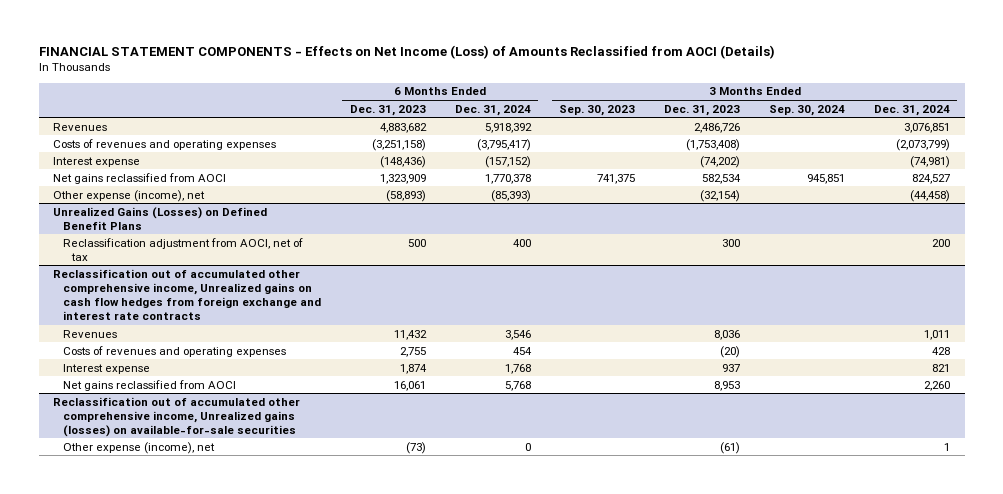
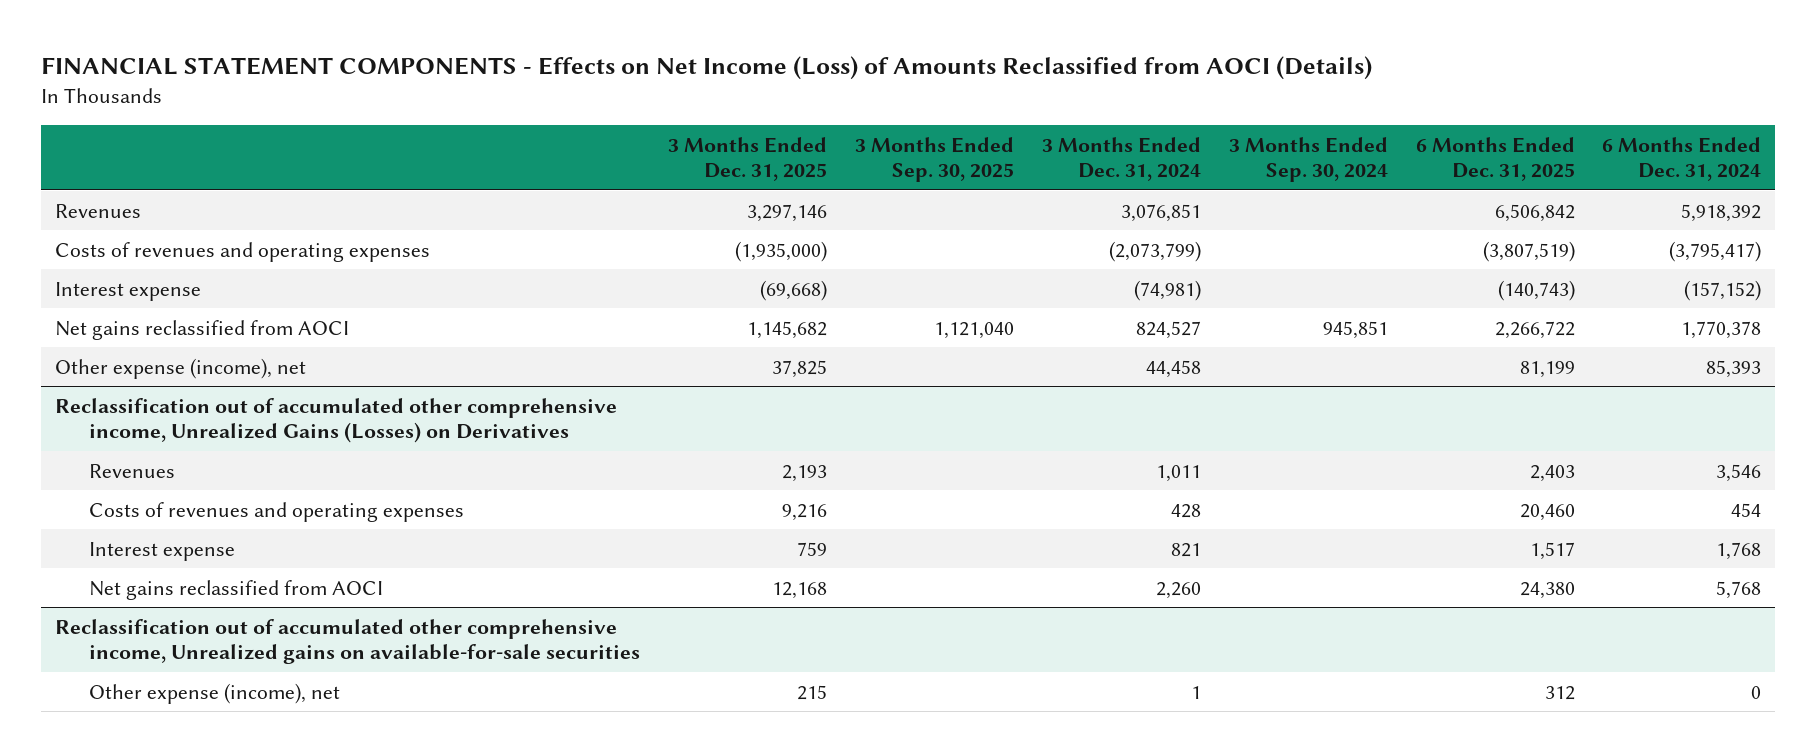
[349,104,426,116] Dec. 31, 2023 -> none
[559,104,636,116] Sep. 30, 2023 -> none
[664,104,741,116] Dec. 31, 2023 -> none
none -> [667,136,827,182] 3 Months Ended Dec. 31, 2025
none -> [854,136,1014,183] 3 Months Ended Sep. 30, 2025
none -> [1415,136,1575,182] 6 Months Ended Dec. 31, 2025
[53,206,268,230] Unrealized Gains (Losses) on Defined Benefit Plans -> none
[62,237,303,261] Reclassification adjustment from AOCI, net of tax -> none
[53,268,321,320] Reclassification out of accumulated other comprehensive income, Unrealized gains on cash flow hedges from foreign exchange and interest rate contracts -> none
[490,189,531,202] (85,393) -> [1706,359,1762,378] 85,393
[910,189,951,202] (44,458) -> [1145,359,1201,378] 44,458
none -> [54,397,617,443] Reclassification out of accumulated other comprehensive income, Unrealized Gains (Losses) on Derivatives
[53,396,301,437] Reclassification out of accumulated other comprehensive income, Unrealized gains (losses) on available-for-sale securities -> [54,618,641,664] Reclassification out of accumulated other comprehensive income, Unrealized gains on available-for-sale securities

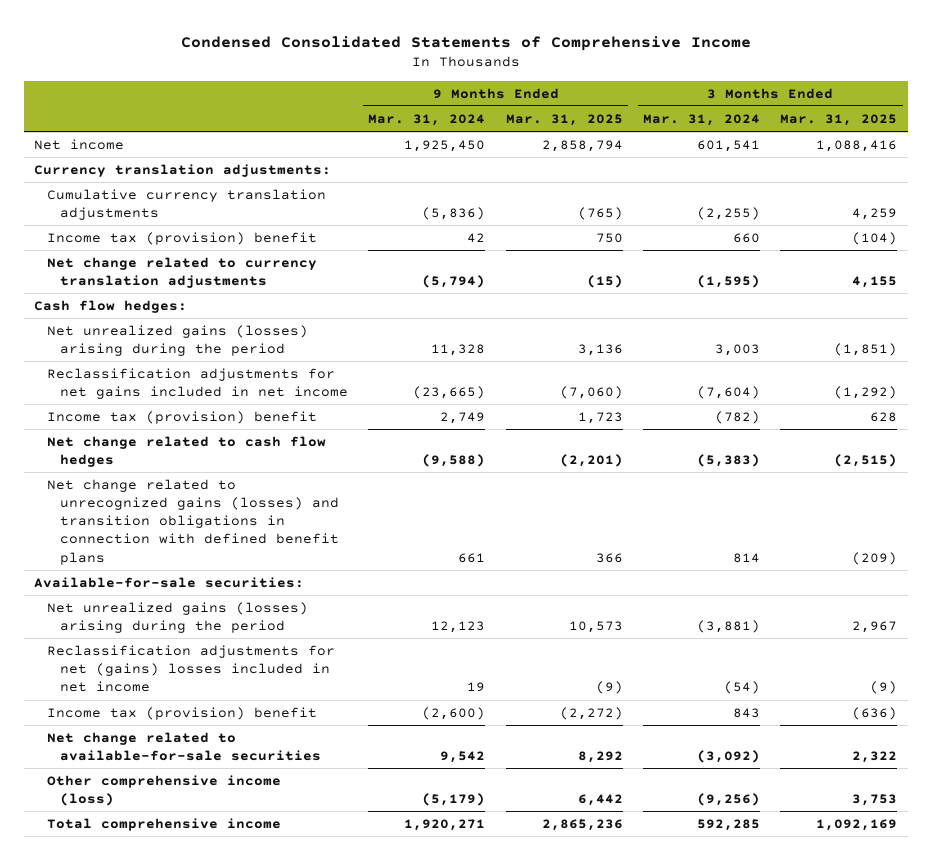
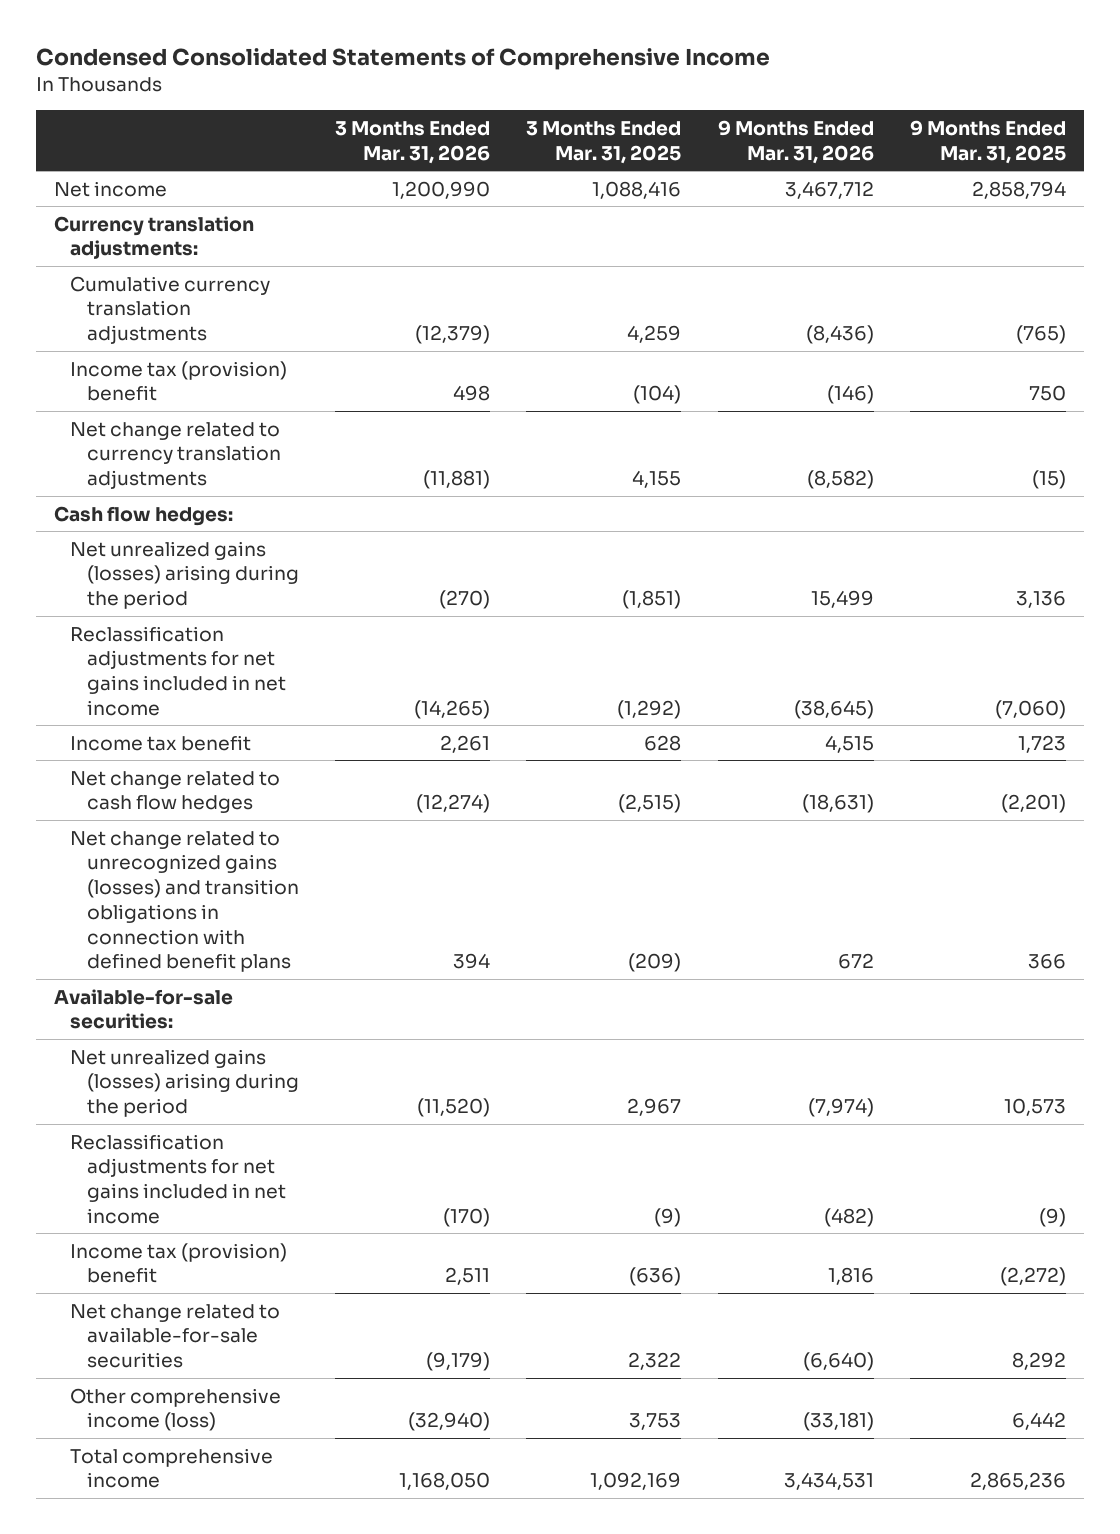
[368,113,486,126] Mar. 31, 2024 -> none
[643,113,761,126] Mar. 31, 2024 -> none
none -> [335,120,491,164] 3 Months Ended Mar. 31, 2026
none -> [717,119,874,164] 9 Months Ended Mar. 31, 2026
[47,410,318,424] Income tax (provision) benefit -> [70,734,252,751] Income tax benefit
[47,644,336,693] Reclassification adjustments for net (gains) losses included in net income -> [70,1133,287,1224] Reclassification adjustments for net gains included in net income

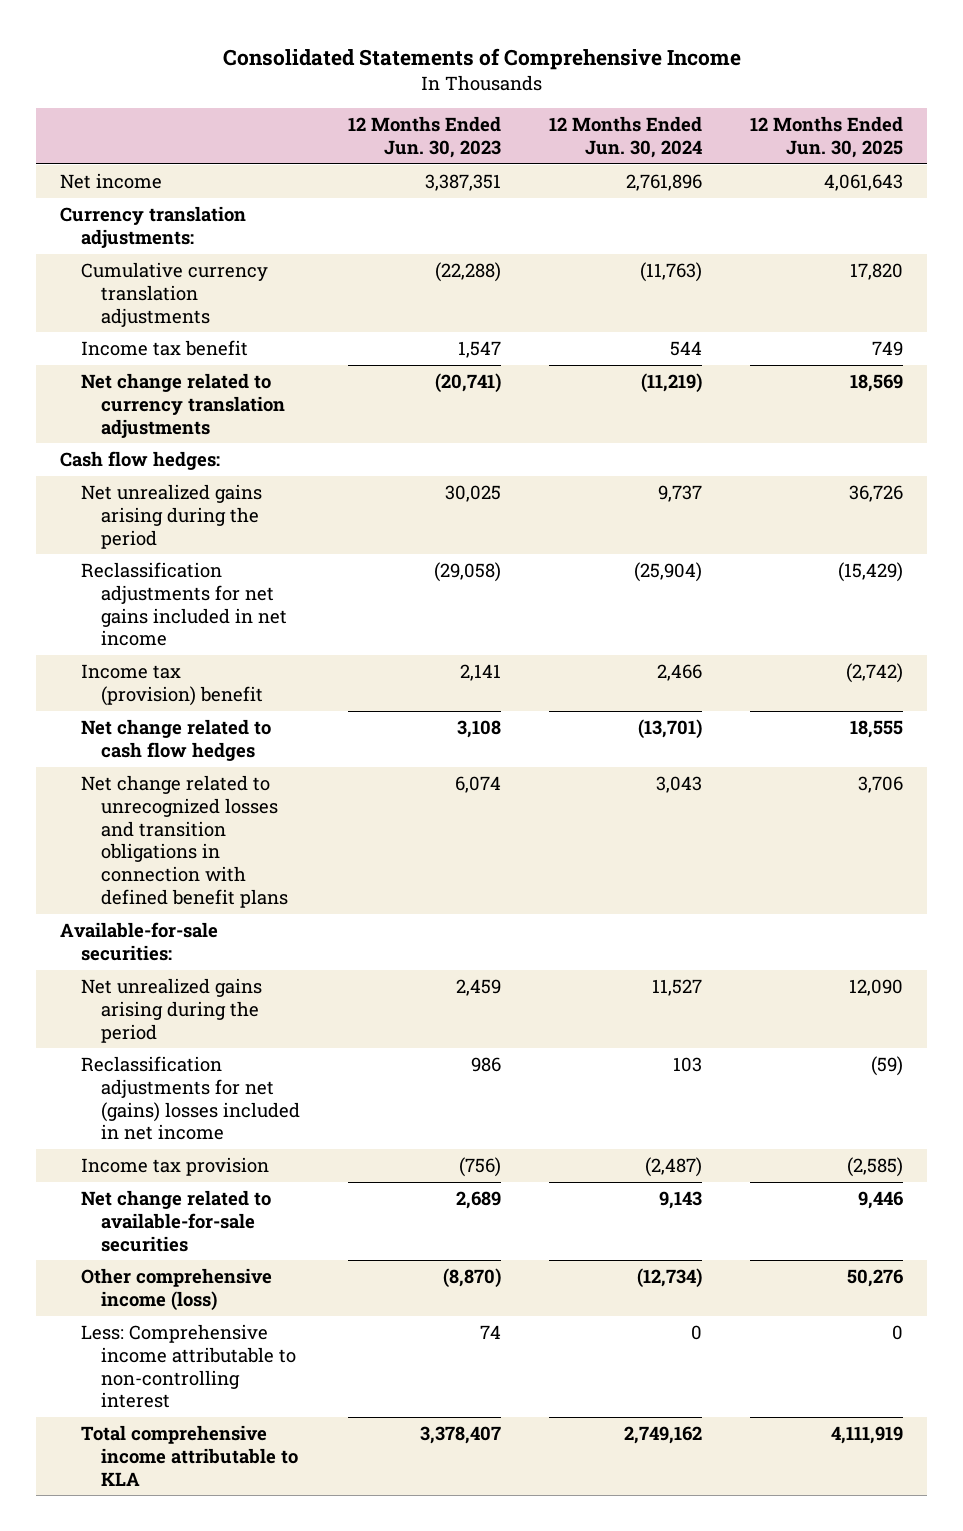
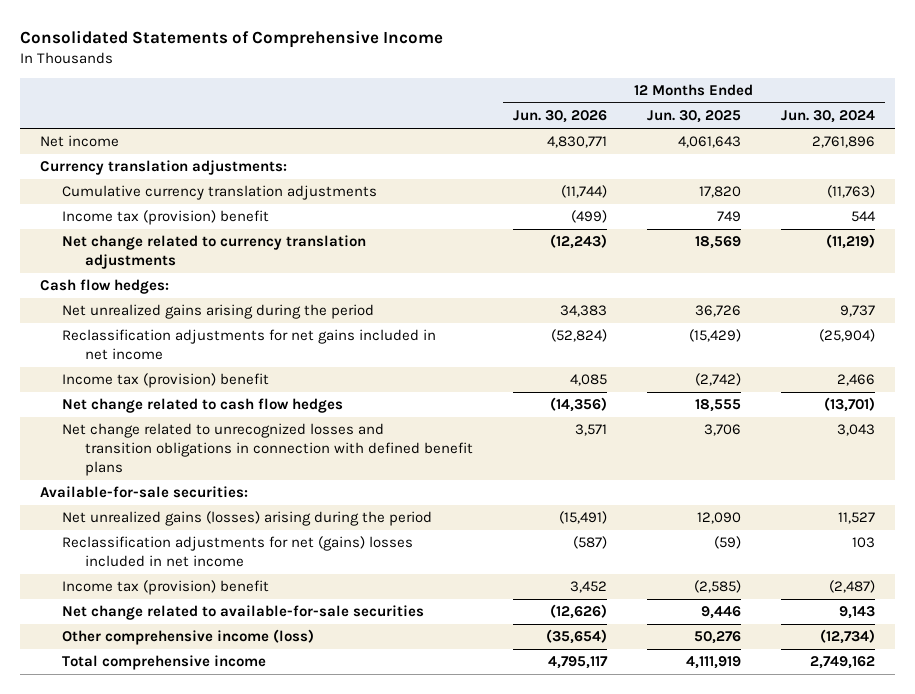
[347,115,501,158] 12 Months Ended Jun. 30, 2023 -> none
none -> [512,110,607,124] Jun. 30, 2026
[80,339,248,356] Income tax benefit -> [62,210,270,226] Income tax (provision) benefit
[80,977,262,1043] Net unrealized gains arising during the period -> [62,511,433,527] Net unrealized gains (losses) arising during the period
[80,1156,269,1176] Income tax provision -> [62,580,270,596] Income tax (provision) benefit
[80,1323,296,1409] Less: Comprehensive income attributable to non-controlling interest -> none
[80,1424,298,1486] Total comprehensive income attributable to KLA -> [62,655,267,671] Total comprehensive income

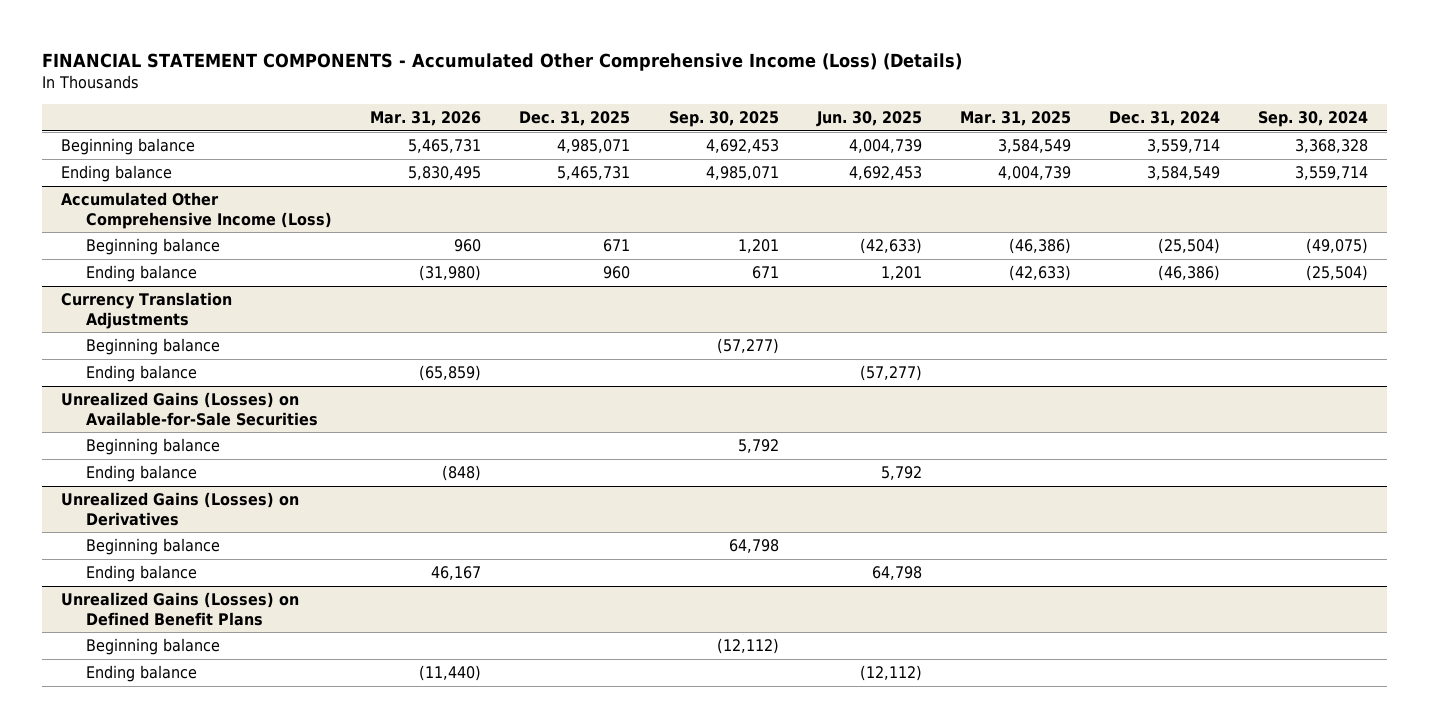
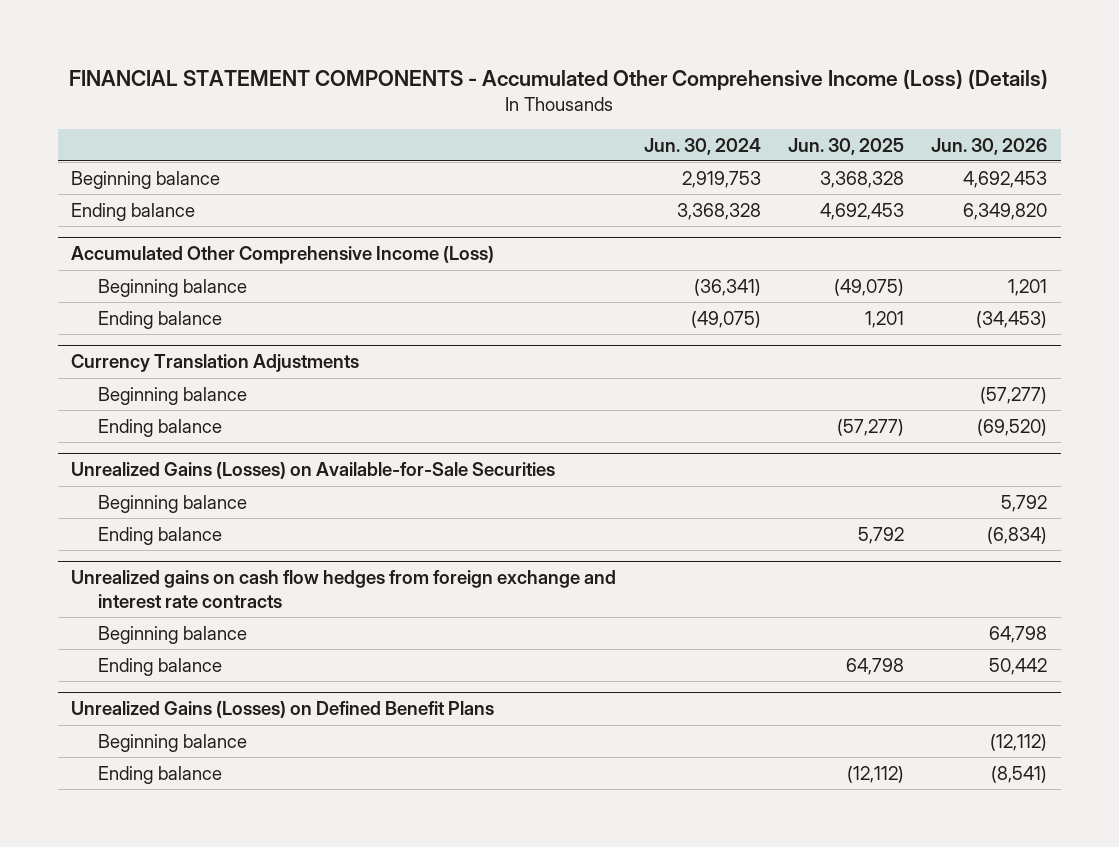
[370,111,482,127] Mar. 31, 2026 -> none
[519,111,631,127] Dec. 31, 2025 -> none
[668,111,779,128] Sep. 30, 2025 -> none
[959,111,1071,127] Mar. 31, 2025 -> none
[1108,111,1220,127] Dec. 31, 2024 -> none
[1257,111,1368,128] Sep. 30, 2024 -> none
none -> [643,137,761,155] Jun. 30, 2024
none -> [931,137,1048,155] Jun. 30, 2026
[848,139,922,154] 4,004,739 -> [819,170,904,188] 3,368,328
[859,238,922,255] (42,633) -> [833,278,904,296] (49,075)
[61,492,300,526] Unrealized Gains (Losses) on Derivatives -> [71,570,617,608] Unrealized gains on cash flow hedges from foreign exchange and interest rate contracts

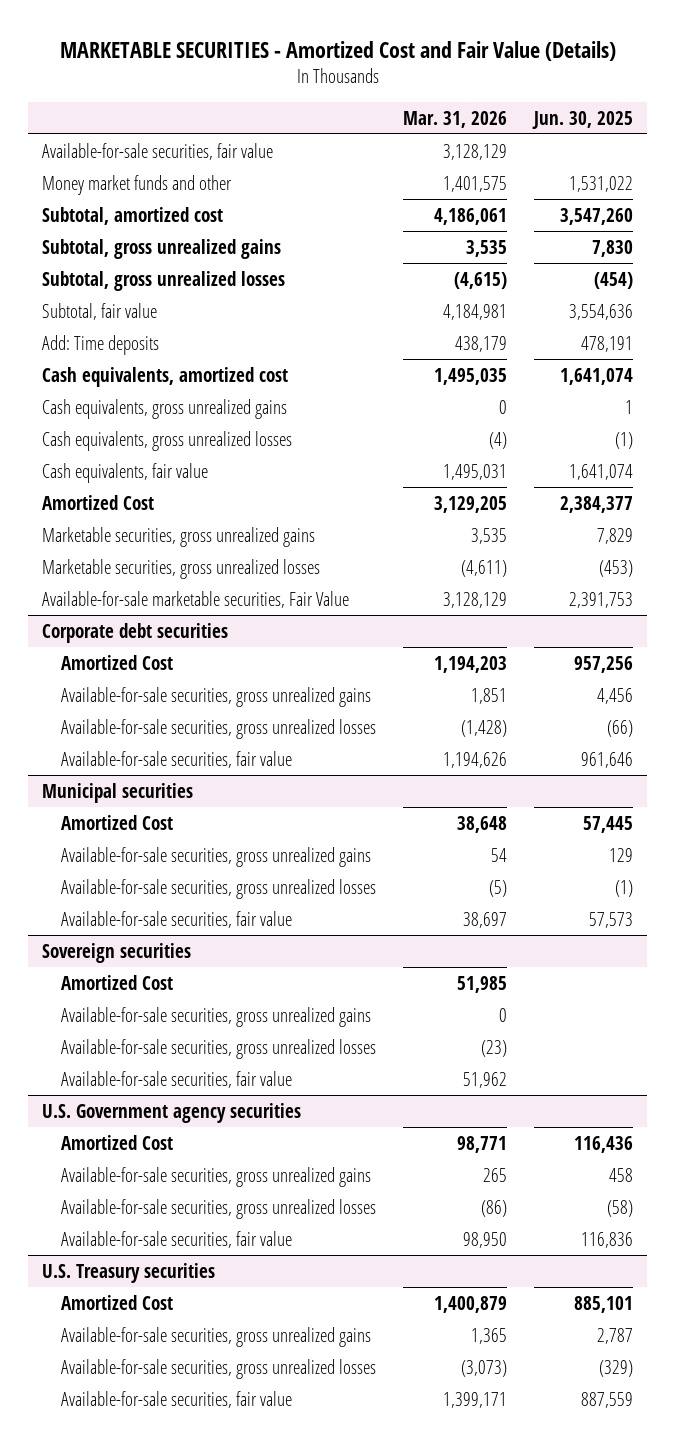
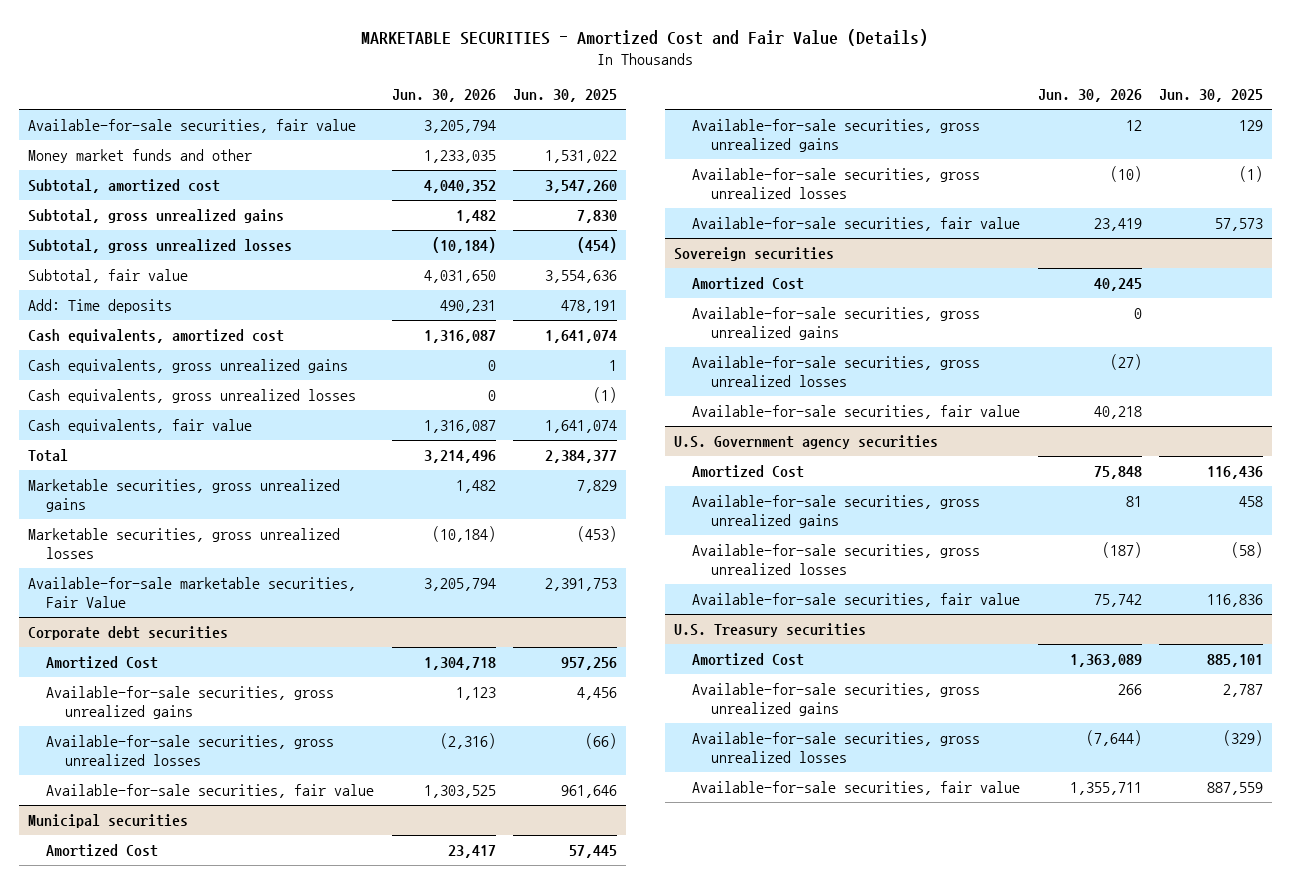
[403,110,508,128] Mar. 31, 2026 -> none
none -> [391,89,496,103] Jun. 30, 2026
[41,494,154,510] Amortized Cost -> [27,448,68,462] Total

